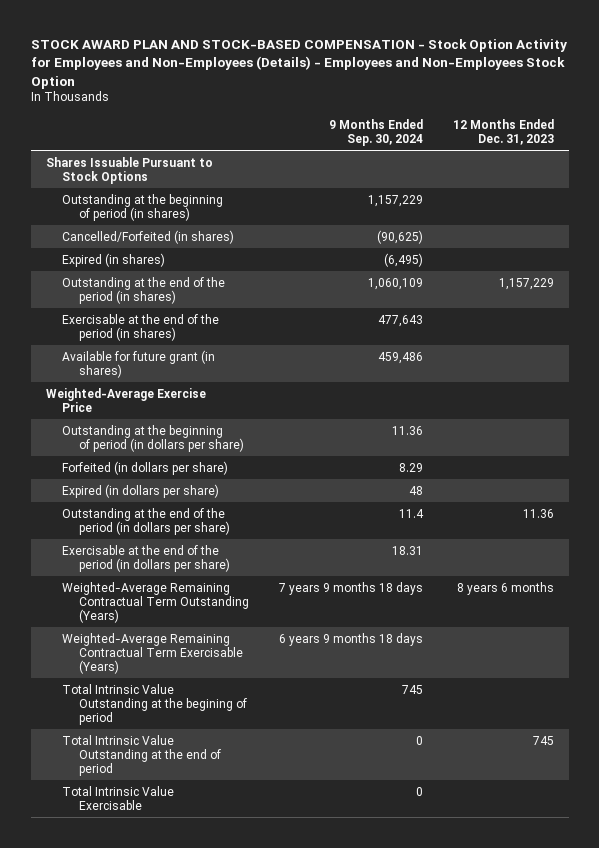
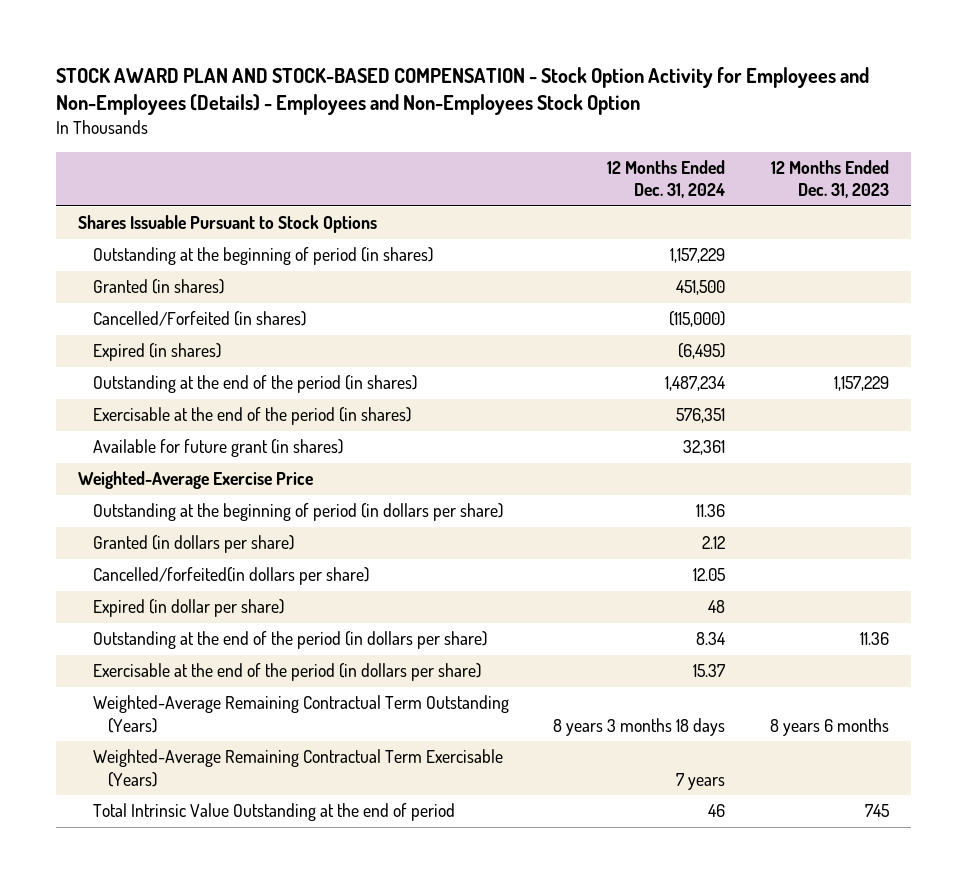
[328,118,423,147] 9 Months Ended Sep. 30, 2024 -> none
none -> [607,159,726,199] 12 Months Ended Dec. 31, 2024
none -> [92,279,224,295] Granted (in shares)
none -> [92,535,294,554] Granted (in dollars per share)
[62,460,229,475] Forfeited (in dollars per share) -> [92,567,369,586] Cancelled/forfeited(in dollars per share)
[62,483,220,498] Expired (in dollars per share) -> [92,599,284,618] Expired (in dollar per share)
[62,683,247,726] Total Intrinsic Value Outstanding at the begining of period -> none
[62,785,175,810] Total Intrinsic Value Exercisable -> none

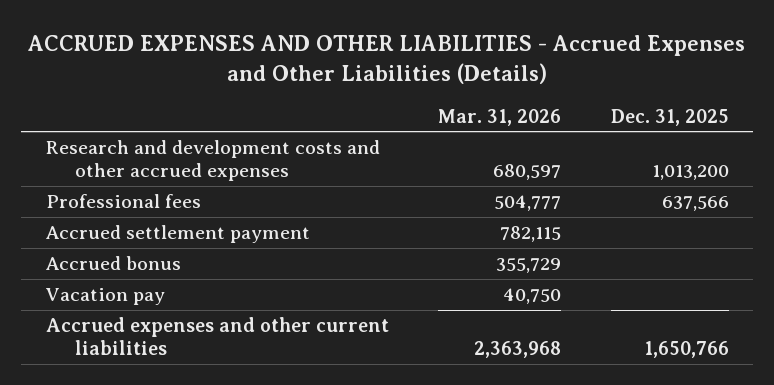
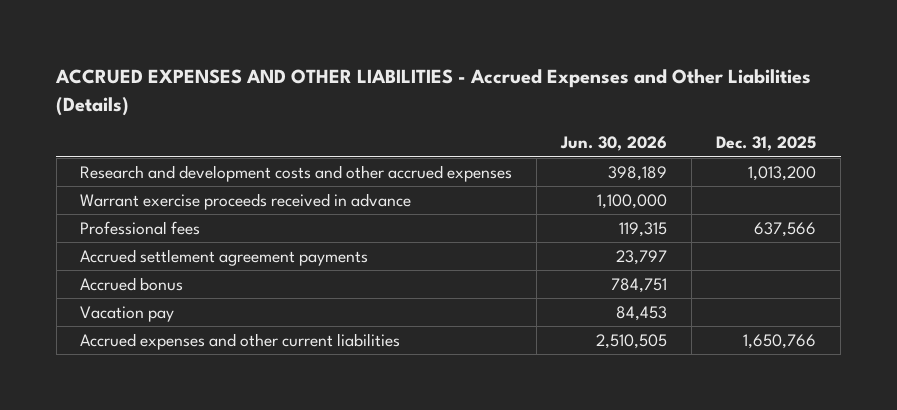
[438,108,562,126] Mar. 31, 2026 -> none
none -> [560,136,668,152] Jun. 30, 2026
none -> [80,193,412,211] Warrant exercise proceeds received in advance
[45,225,310,244] Accrued settlement payment -> [80,249,369,267] Accrued settlement agreement payments

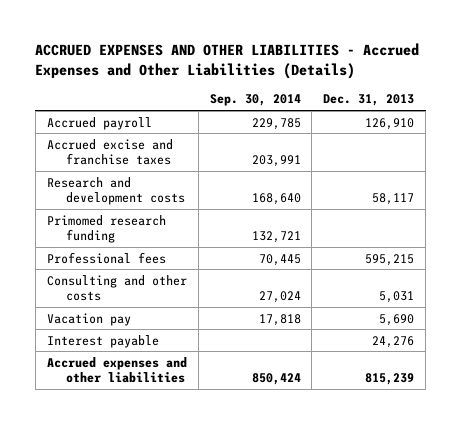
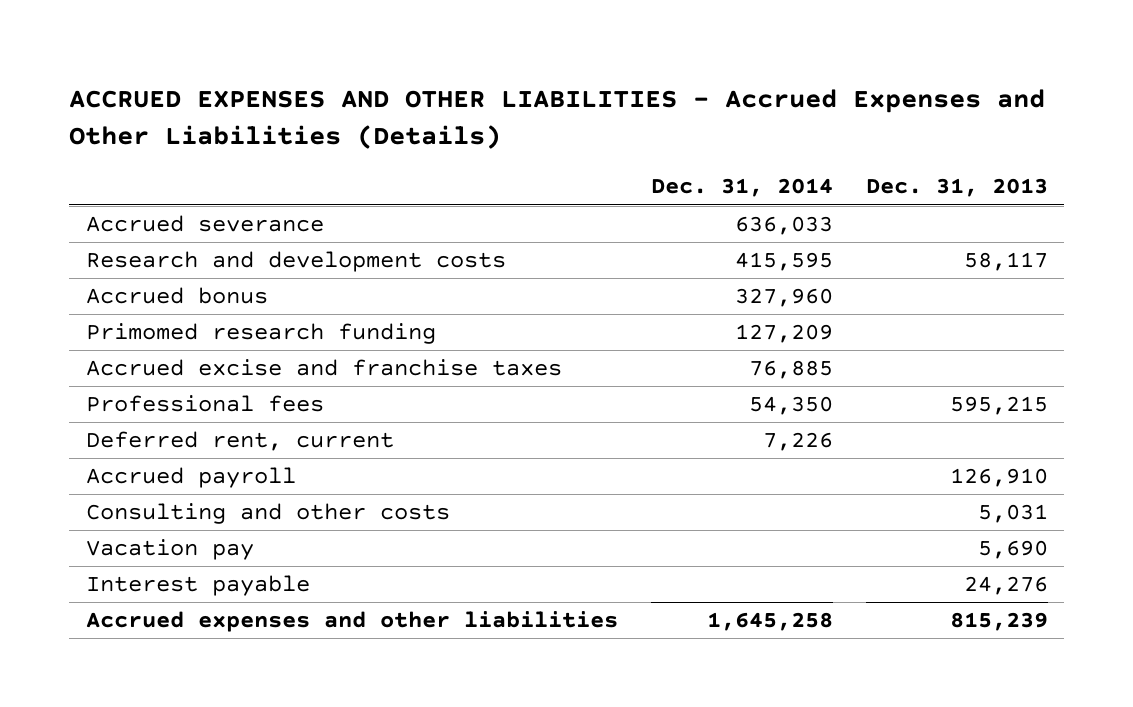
[209,94,301,107] Sep. 30, 2014 -> none
none -> [650,178,833,198] Dec. 31, 2014
none -> [85,215,324,233] Accrued severance
none -> [85,287,268,305] Accrued bonus
[46,138,173,166] Accrued excise and franchise taxes -> [85,359,562,377] Accrued excise and franchise taxes
none -> [85,431,394,452] Deferred rent, current
[46,116,152,130] Accrued payroll -> [85,467,296,489] Accrued payroll

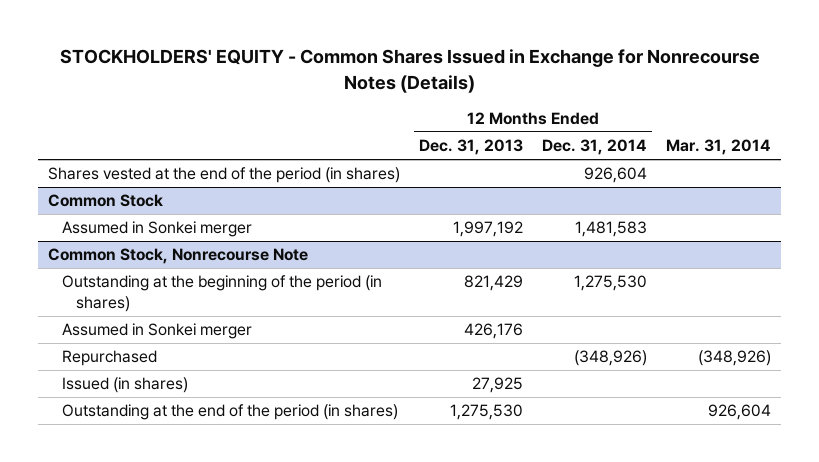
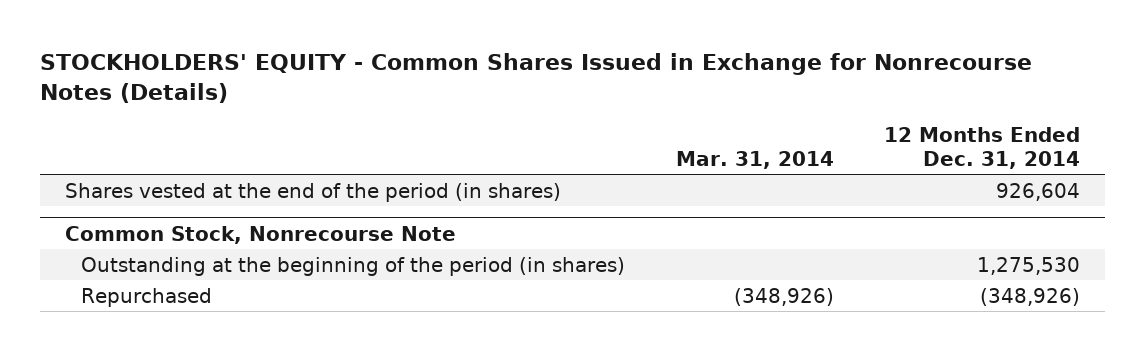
[419,139,524,156] Dec. 31, 2013 -> none
[47,194,163,208] Common Stock -> none
[61,221,252,238] Assumed in Sonkei merger -> none
[61,323,252,340] Assumed in Sonkei merger -> none
[61,377,188,394] Issued (in shares) -> none
[61,404,398,421] Outstanding at the end of the period (in shares) -> none

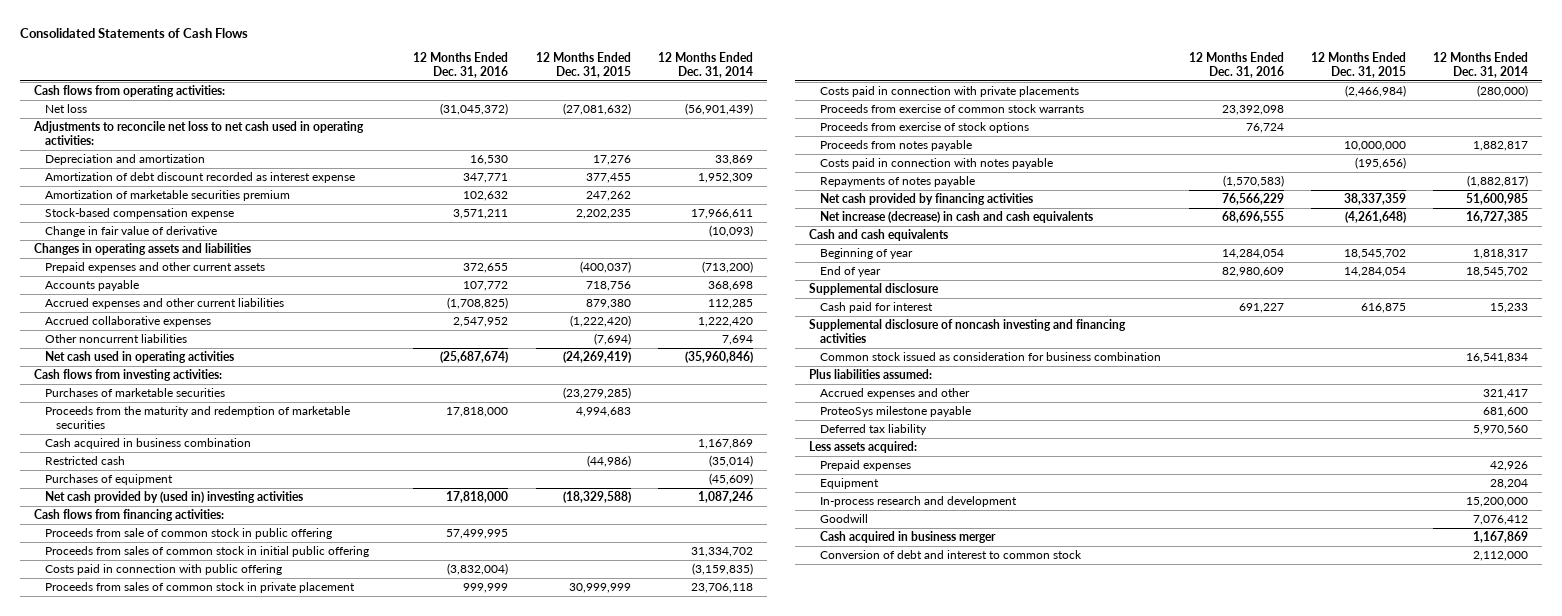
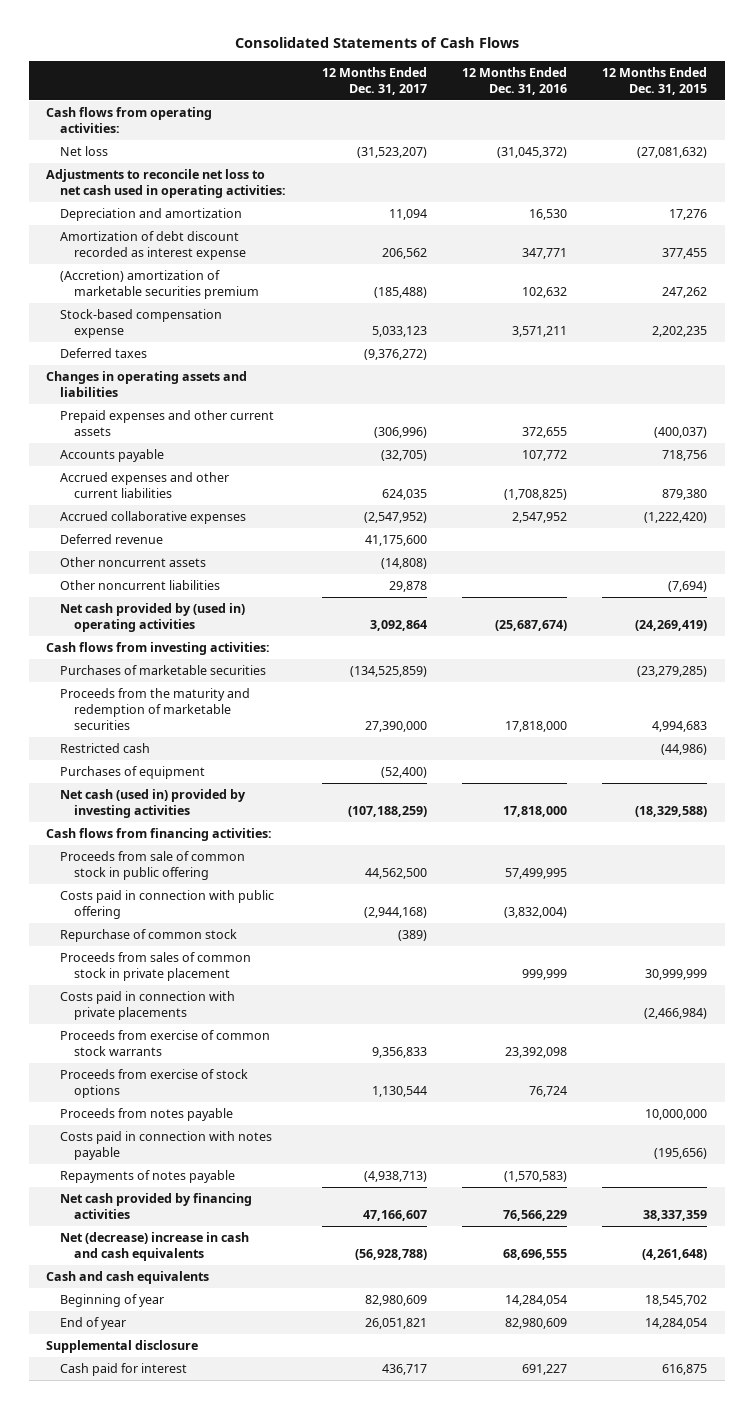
[658,52,754,78] 12 Months Ended Dec. 31, 2014 -> none
none -> [321,66,427,95] 12 Months Ended Dec. 31, 2017
[44,190,290,202] Amortization of marketable securities premium -> [60,269,260,300] (Accretion) amortization of marketable securities premium
[44,226,217,238] Change in fair value of derivative -> none
none -> [60,347,148,358] Deferred taxes
none -> [60,533,164,544] Deferred revenue
none -> [60,556,207,567] Other noncurrent assets
[44,351,234,364] Net cash used in operating activities -> [60,602,246,633] Net cash provided by (used in) operating activities
[44,438,251,450] Cash acquired in business combination -> none
[44,491,303,504] Net cash provided by (used in) investing activities -> [60,788,247,819] Net cash (used in) provided by investing activities
[44,546,369,558] Proceeds from sales of common stock in initial public offering -> none
none -> [60,928,238,942] Repurchase of common stock
[820,211,1094,224] Net increase (decrease) in cash and cash equivalents -> [60,1231,250,1262] Net (decrease) increase in cash and cash equivalents
[808,319,1126,343] Supplemental disclosure of noncash investing and financing activities -> none
[820,352,1162,362] Common stock issued as consideration for business combination -> none
[808,369,932,380] Plus liabilities assumed: -> none
[820,388,971,400] Accrued expenses and other -> none
[820,406,972,418] ProteoSys milestone payable -> none
[820,424,928,436] Deferred tax liability -> none
[808,441,917,454] Less assets acquired: -> none
[820,460,912,472] Prepaid expenses -> none
[820,478,880,490] Equipment -> none
[820,496,1018,508] In-process research and development -> none
[820,514,869,524] Goodwill -> none
[820,531,997,544] Cash acquired in business merger -> none
[820,550,1083,560] Conversion of debt and interest to common stock -> none

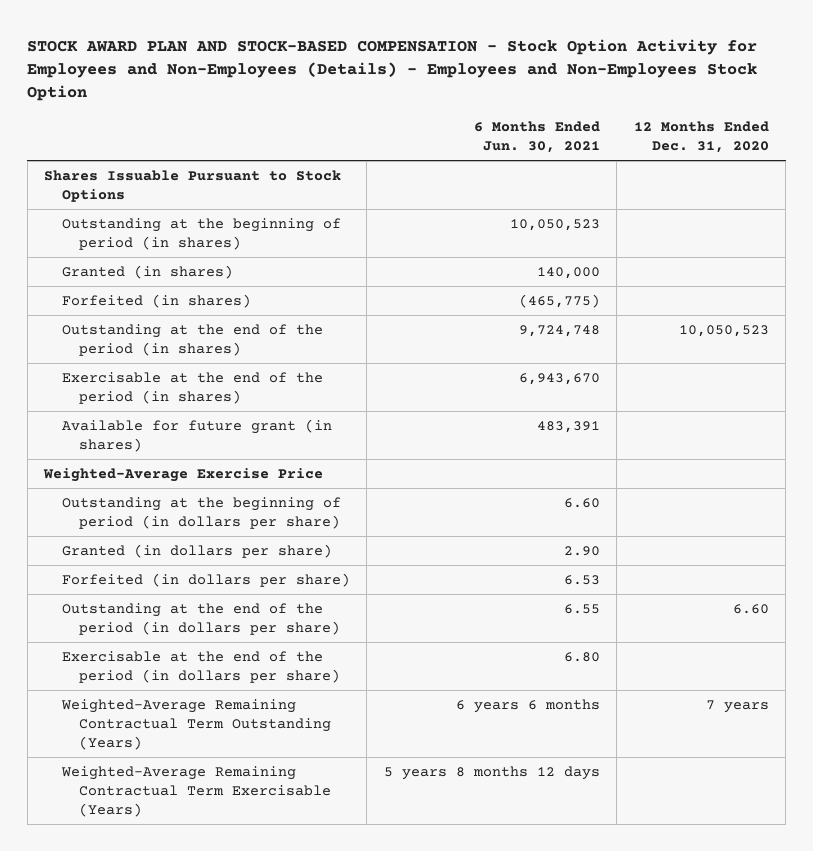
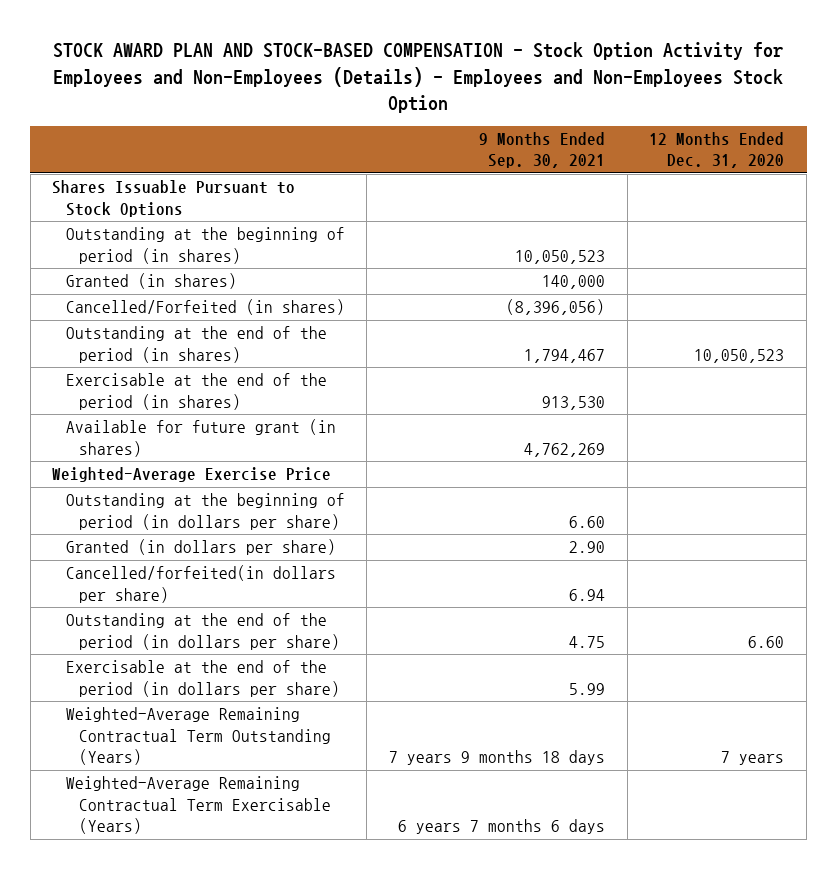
[473,121,600,153] 6 Months Ended Jun. 30, 2021 -> none
none -> [479,132,606,169] 9 Months Ended Sep. 30, 2021
[61,294,251,309] Forfeited (in shares) -> [65,299,345,316] Cancelled/Forfeited (in shares)
[61,573,350,588] Forfeited (in dollars per share) -> [65,565,336,603] Cancelled/forfeited(in dollars per share)

